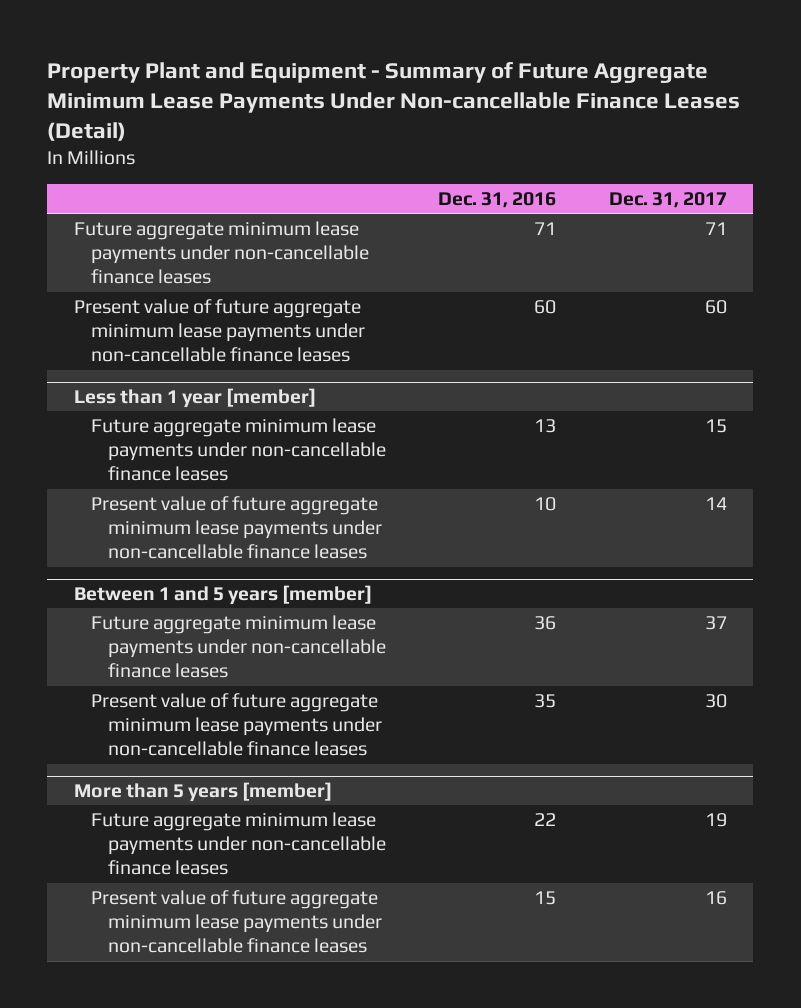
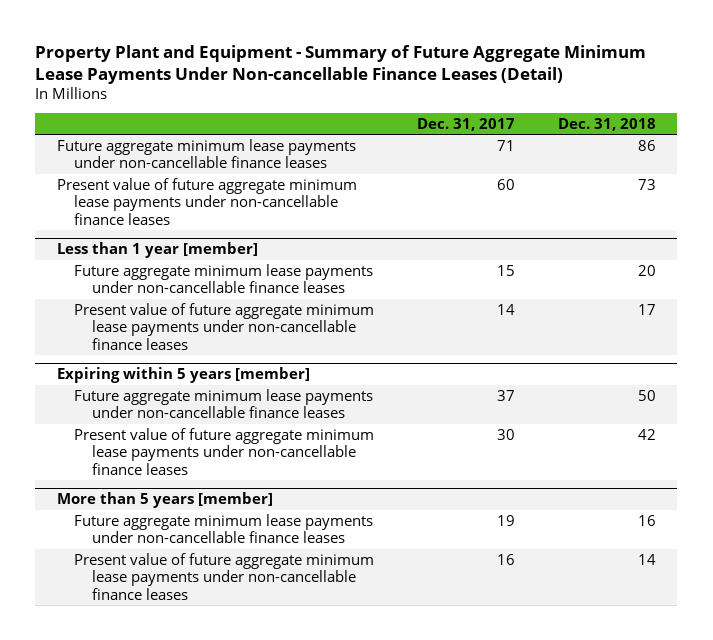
[438,191,557,208] Dec. 31, 2016 -> none
none -> [557,117,656,131] Dec. 31, 2018
[73,585,372,606] Between 1 and 5 years [member] -> [56,367,310,384] Expiring within 5 years [member]

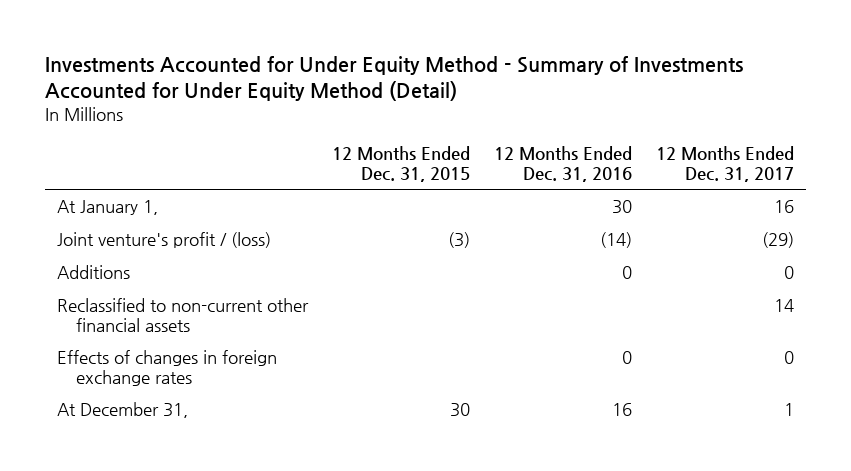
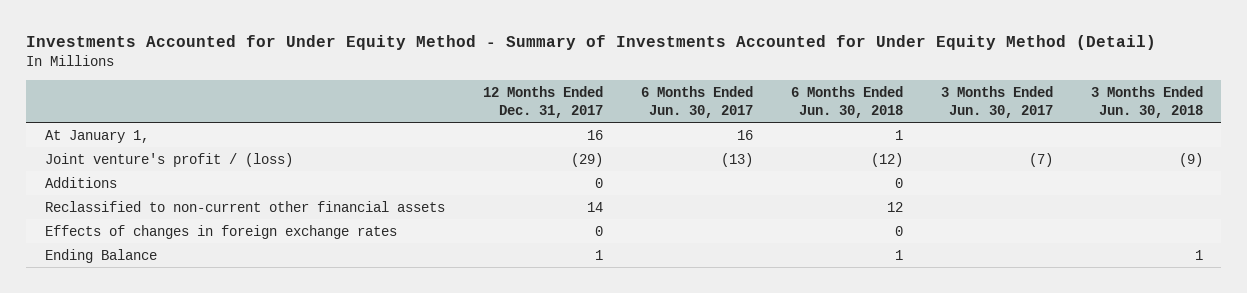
[331,146,470,182] 12 Months Ended Dec. 31, 2015 -> none
[493,146,632,182] 12 Months Ended Dec. 31, 2016 -> none
none -> [640,85,753,118] 6 Months Ended Jun. 30, 2017
none -> [790,85,903,118] 6 Months Ended Jun. 30, 2018
none -> [940,85,1053,118] 3 Months Ended Jun. 30, 2017
none -> [1090,85,1203,118] 3 Months Ended Jun. 30, 2018
[56,402,188,419] At December 31, -> [44,248,157,263] Ending Balance

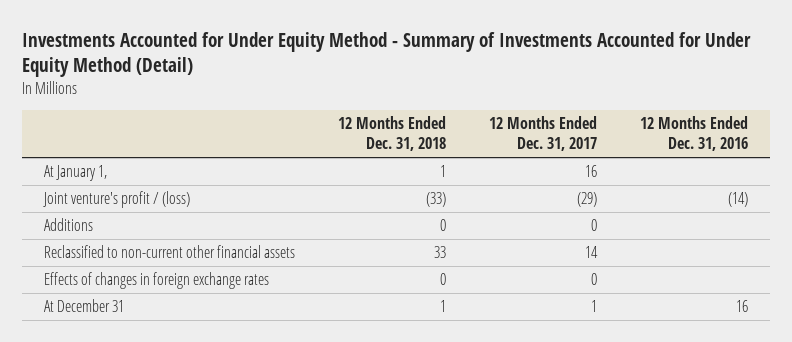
[640,85,753,118] 6 Months Ended Jun. 30, 2017 -> none
[790,85,903,118] 6 Months Ended Jun. 30, 2018 -> none
[940,85,1053,118] 3 Months Ended Jun. 30, 2017 -> none
[1090,85,1203,118] 3 Months Ended Jun. 30, 2018 -> none
none -> [337,115,446,152] 12 Months Ended Dec. 31, 2018
none -> [640,115,749,152] 12 Months Ended Dec. 31, 2016
[44,248,157,263] Ending Balance -> [43,299,124,313] At December 31

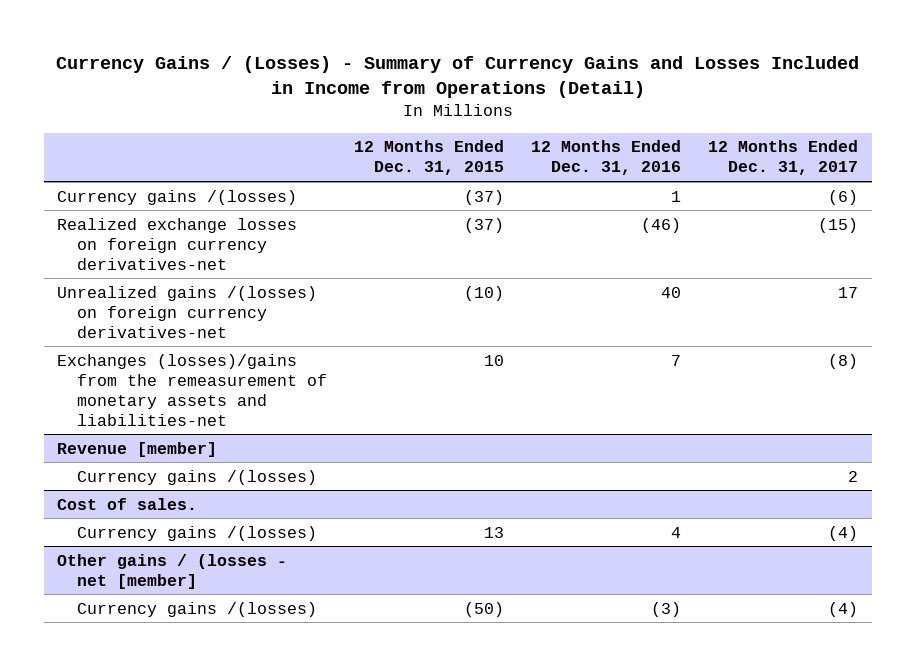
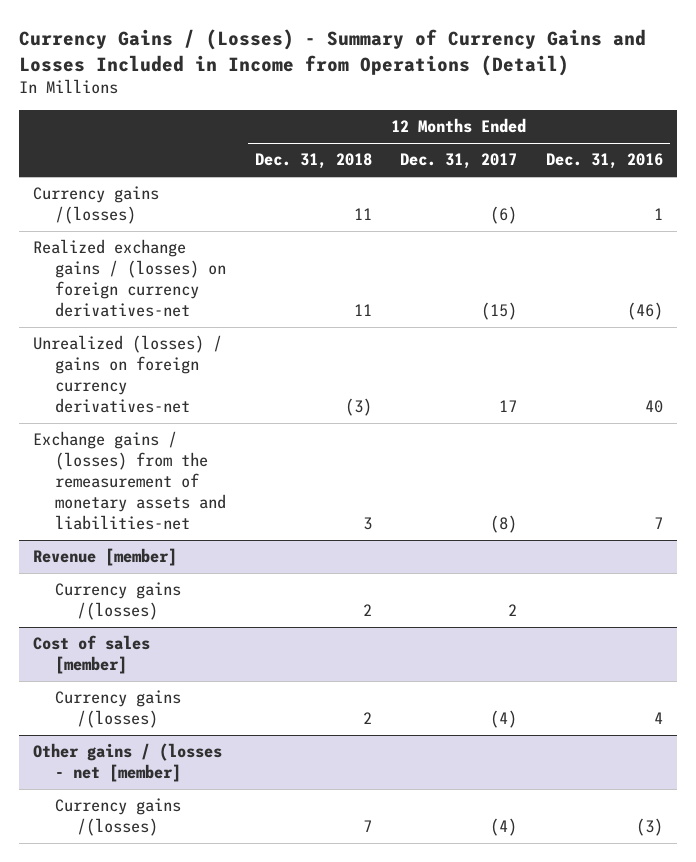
[354,140,505,176] 12 Months Ended Dec. 31, 2015 -> none
none -> [254,153,372,170] Dec. 31, 2018
[57,217,298,270] Realized exchange losses on foreign currency derivatives-net -> [33,239,227,318] Realized exchange gains / (losses) on foreign currency derivatives-net
[57,285,318,338] Unrealized gains /(losses) on foreign currency derivatives-net -> [33,335,223,414] Unrealized (losses) / gains on foreign currency derivatives-net
[57,353,328,426] Exchanges (losses)/gains from the remeasurement of monetary assets and liabilities-net -> [33,431,227,531] Exchange gains / (losses) from the remeasurement of monetary assets and liabilities-net
[57,497,198,510] Cost of sales. -> [33,635,151,675] Cost of sales [member]

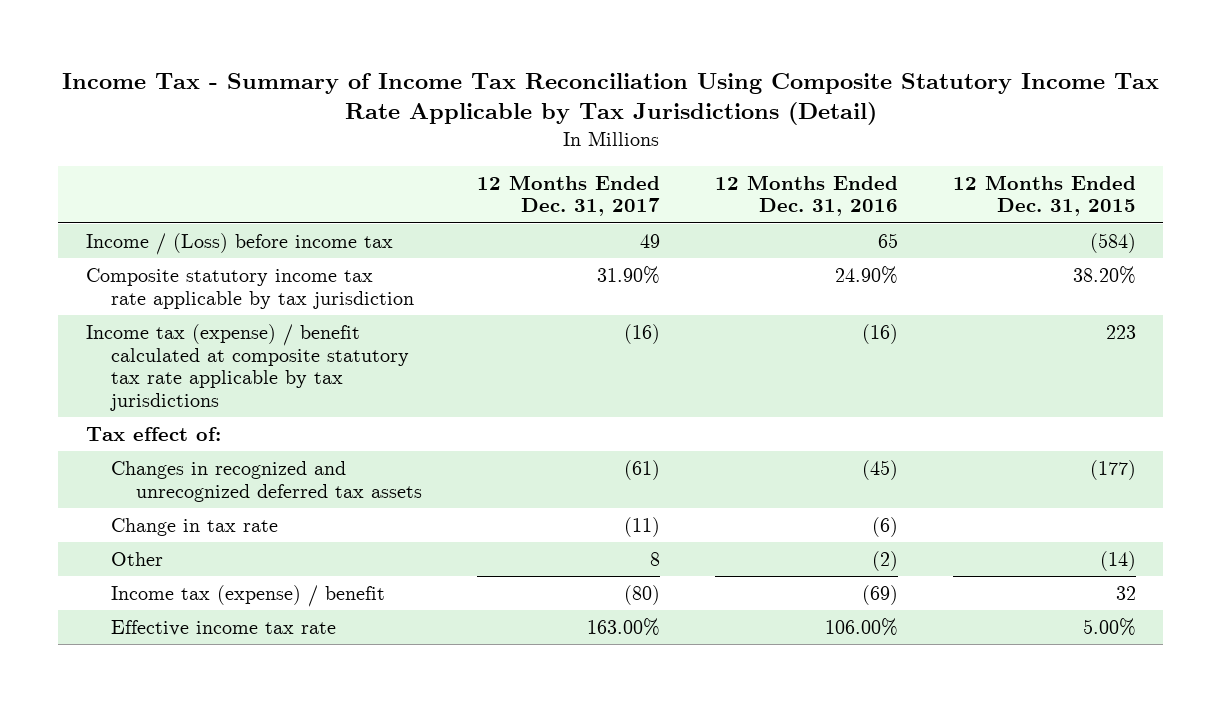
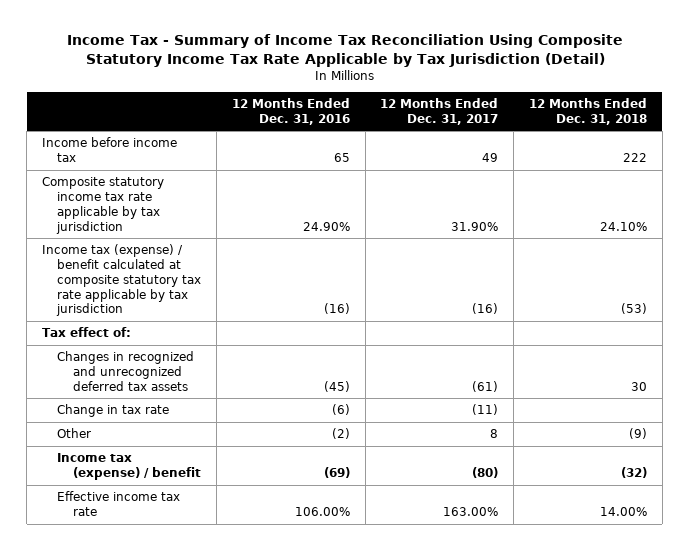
[61,72,1159,126] Income Tax - Summary of Income Tax Reconciliation Using Composite Statutory Income Tax Rate Applicable by Tax Jurisdictions (Detail) -> [66,34,623,67] Income Tax - Summary of Income Tax Reconciliation Using Composite Statutory Income Tax Rate Applicable by Tax Jurisdiction (Detail)
[952,174,1136,217] 12 Months Ended Dec. 31, 2015 -> none
none -> [529,98,648,125] 12 Months Ended Dec. 31, 2018
[85,232,393,255] Income / (Loss) before income tax -> [42,137,178,163] Income before income tax
[85,323,409,412] Income tax (expense) / benefit calculated at composite statutory tax rate applicable by tax jurisdictions -> [42,244,202,317] Income tax (expense) / benefit calculated at composite statutory tax rate applicable by tax jurisdiction

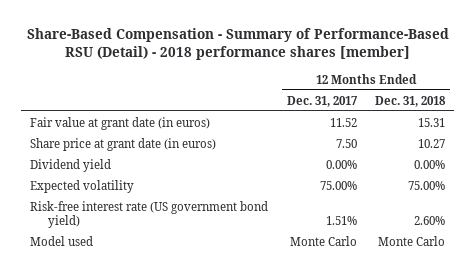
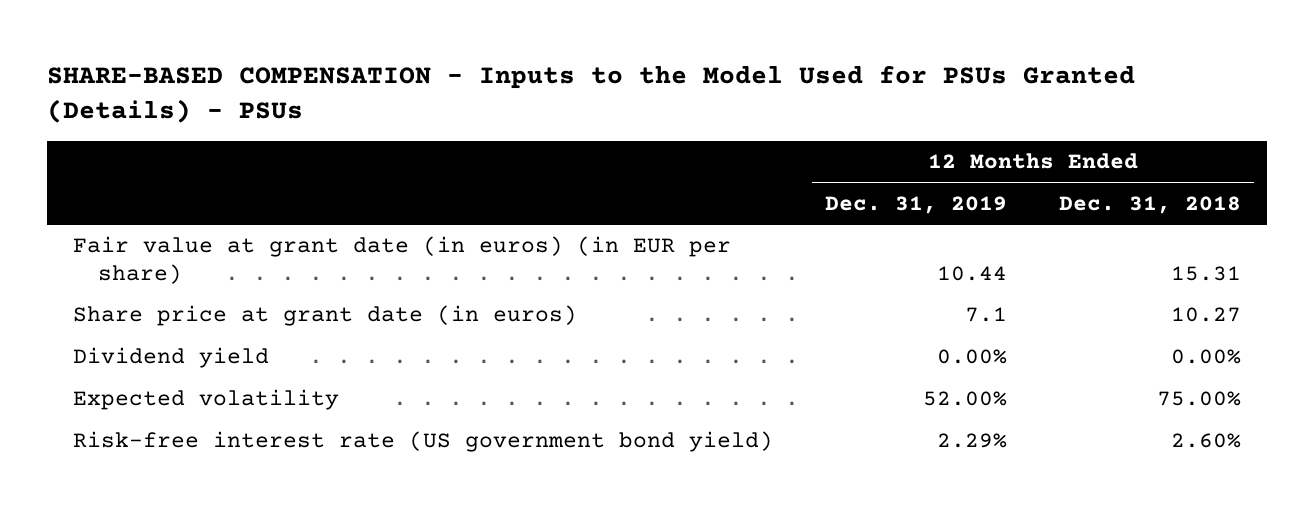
[26,28,449,61] Share-Based Compensation - Summary of Performance-Based RSU (Detail) - 2018 performance shares [member] -> [47,64,1136,124] SHARE-BASED COMPENSATION - Inputs to the Model Used for PSUs Granted (Details) - PSUs
[286,95,358,107] Dec. 31, 2017 -> none
none -> [825,196,1008,215] Dec. 31, 2019
[30,116,211,130] Fair value at grant date (in euros) -> [73,236,732,284] Fair value at grant date (in euros) (in EUR per share)
[30,235,94,246] Model used -> none

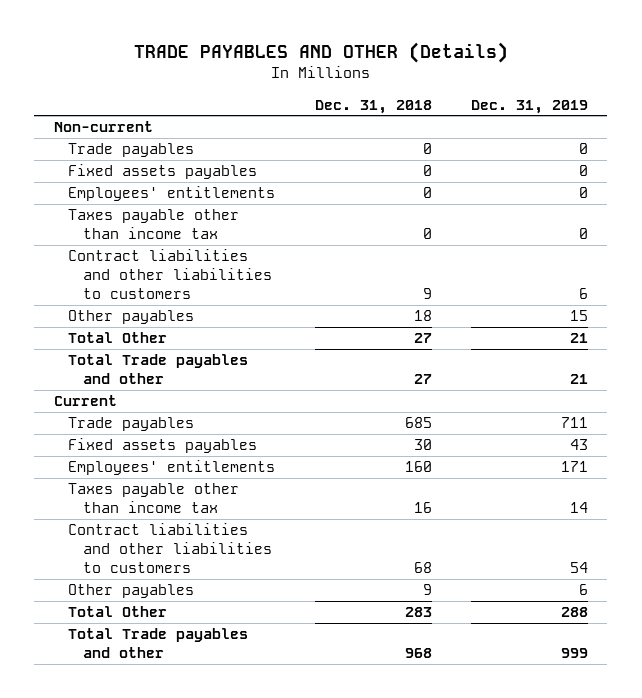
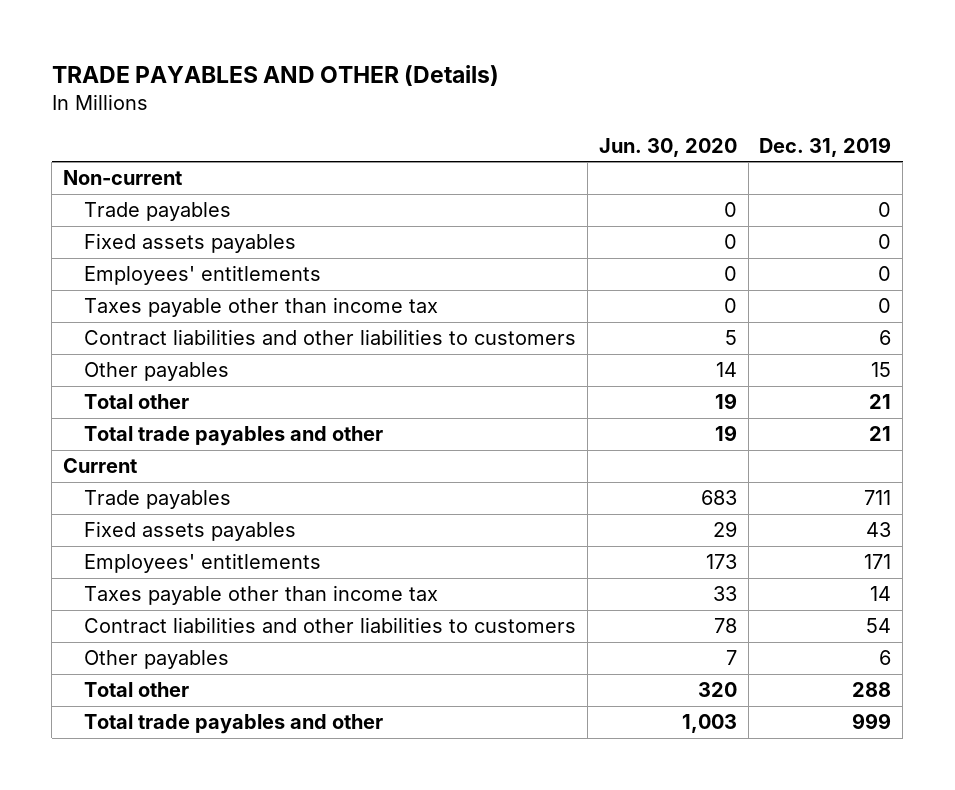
[314,99,432,114] Dec. 31, 2018 -> none
none -> [598,137,737,157] Jun. 30, 2020
[68,332,168,344] Total Other -> [84,394,190,410] Total other
[68,354,249,385] Total Trade payables and other -> [84,426,384,447] Total trade payables and other
[68,606,168,618] Total Other -> [84,682,190,698] Total other
[68,628,249,659] Total Trade payables and other -> [84,714,384,735] Total trade payables and other

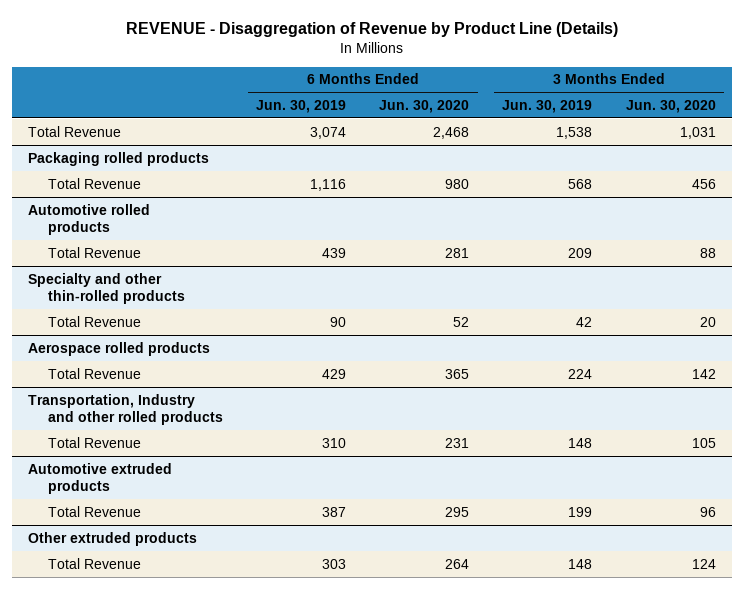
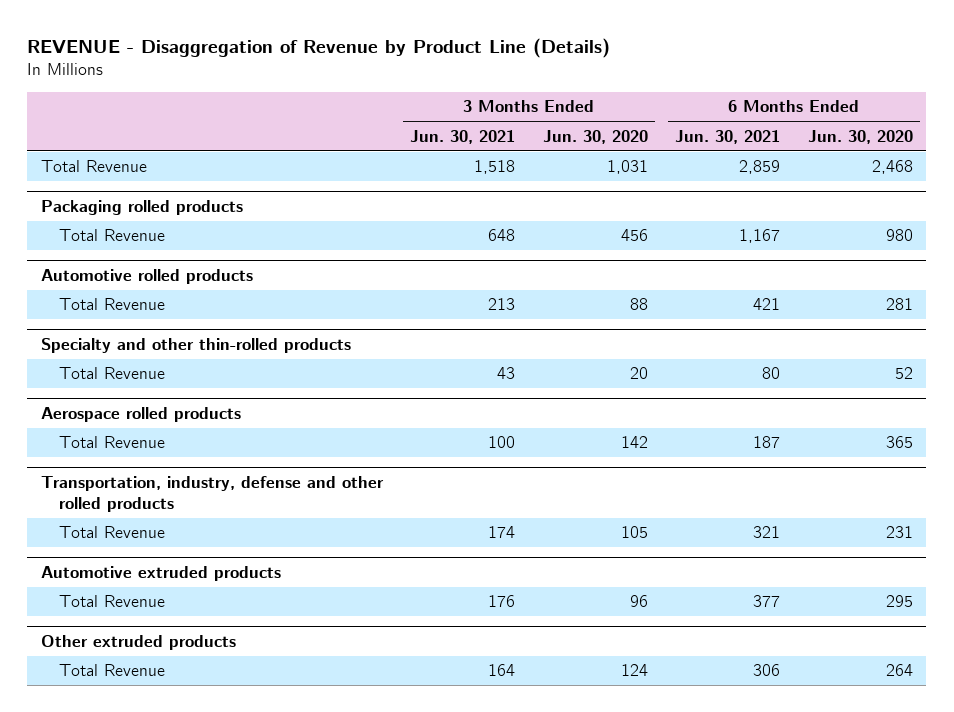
[256,99,347,113] Jun. 30, 2019 -> none
[502,99,593,113] Jun. 30, 2019 -> none
none -> [410,129,516,144] Jun. 30, 2021
none -> [675,129,781,144] Jun. 30, 2021
[28,393,224,426] Transportation, Industry and other rolled products -> [40,475,384,512] Transportation, industry, defense and other rolled products

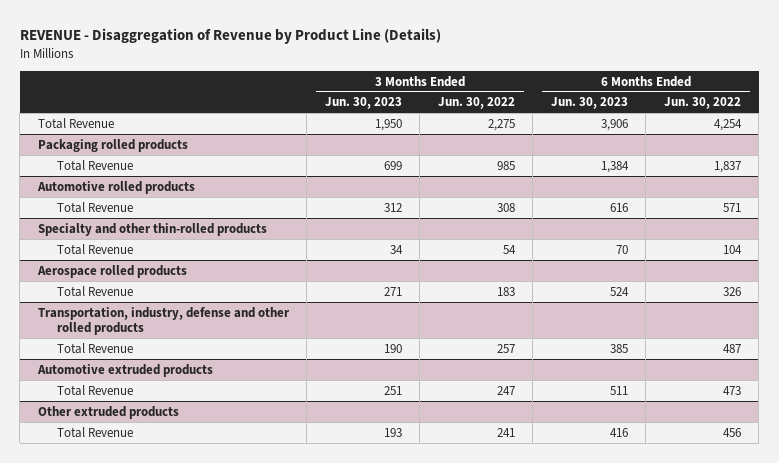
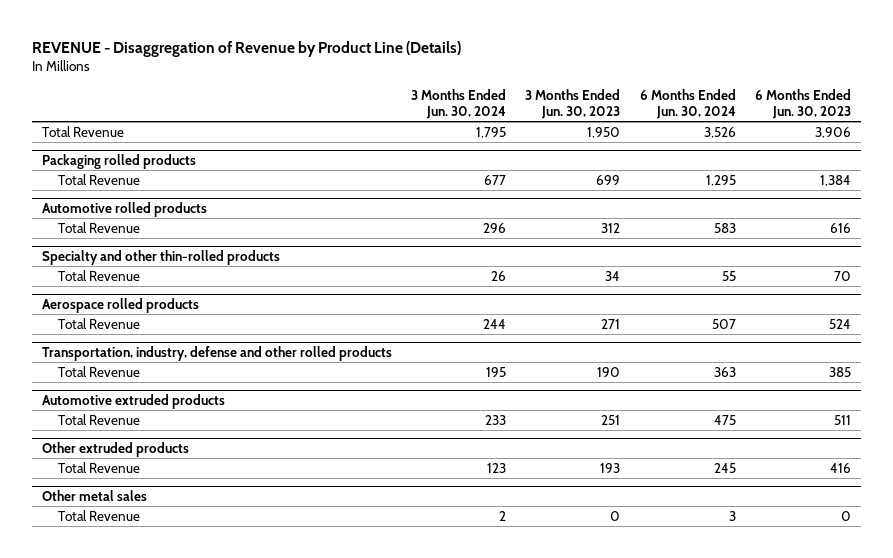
[437,97,515,110] Jun. 30, 2022 -> none
[663,97,741,110] Jun. 30, 2022 -> none
none -> [410,88,506,120] 3 Months Ended Jun. 30, 2024
none -> [639,88,736,120] 6 Months Ended Jun. 30, 2024
none -> [41,489,147,501] Other metal sales
none -> [58,509,141,521] Total Revenue

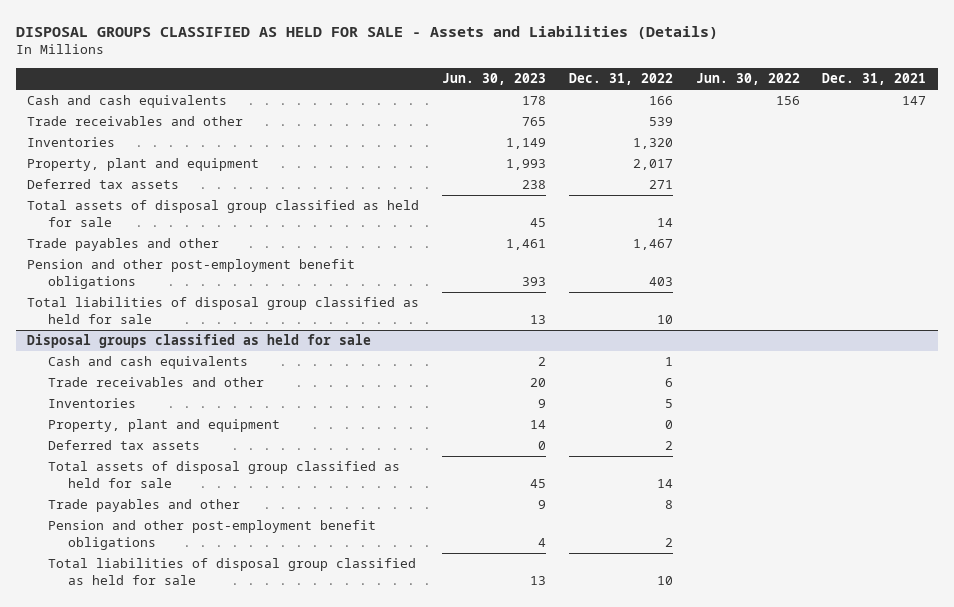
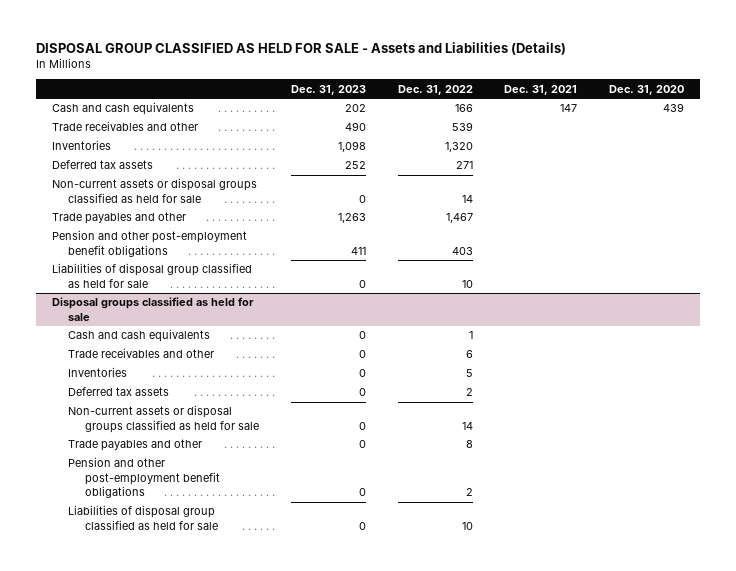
[16,25,719,39] DISPOSAL GROUPS CLASSIFIED AS HELD FOR SALE - Assets and Liabilities (Details) -> [35,42,566,56] DISPOSAL GROUP CLASSIFIED AS HELD FOR SALE - Assets and Liabilities (Details)
[442,73,547,86] Jun. 30, 2023 -> none
[695,73,800,86] Jun. 30, 2022 -> none
none -> [290,84,366,95] Dec. 31, 2023
none -> [609,84,685,95] Dec. 31, 2020
[27,158,260,172] Property, plant and equipment -> none
[27,200,420,227] Total assets of disposal group classified as held for sale -> [51,178,257,203] Non-current assets or disposal groups classified as held for sale
[27,297,420,324] Total liabilities of disposal group classified as held for sale -> [51,263,252,288] Liabilities of disposal group classified as held for sale
[47,419,280,433] Property, plant and equipment -> none
[47,461,400,488] Total assets of disposal group classified as held for sale -> [68,405,260,433] Non-current assets or disposal groups classified as held for sale
[47,558,416,585] Total liabilities of disposal group classified as held for sale -> [68,505,219,530] Liabilities of disposal group classified as held for sale

